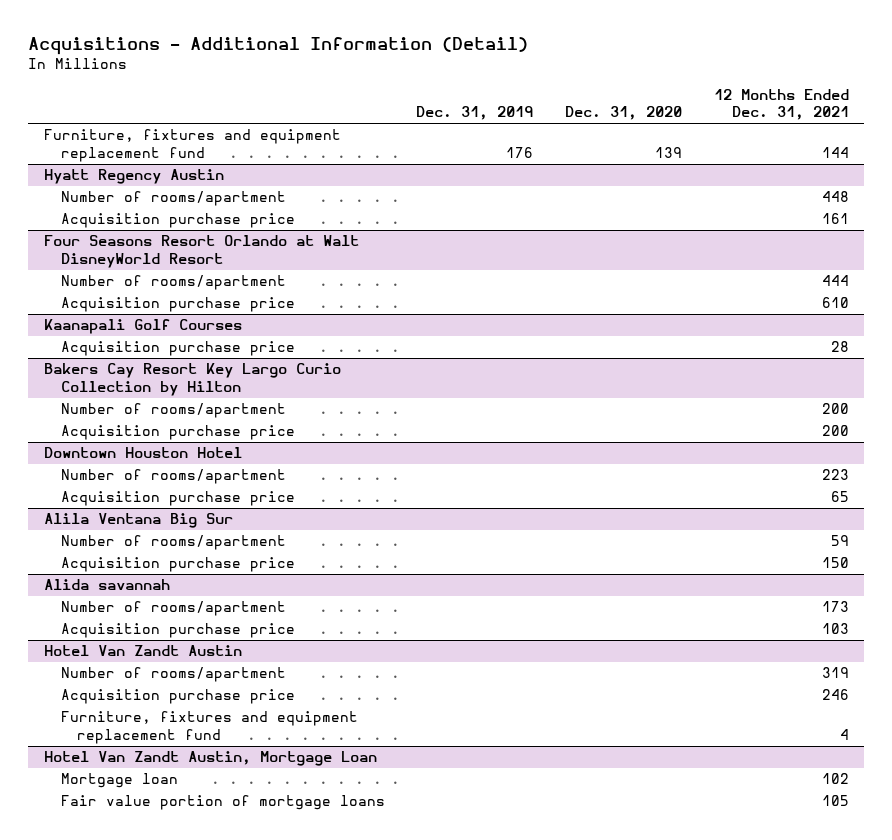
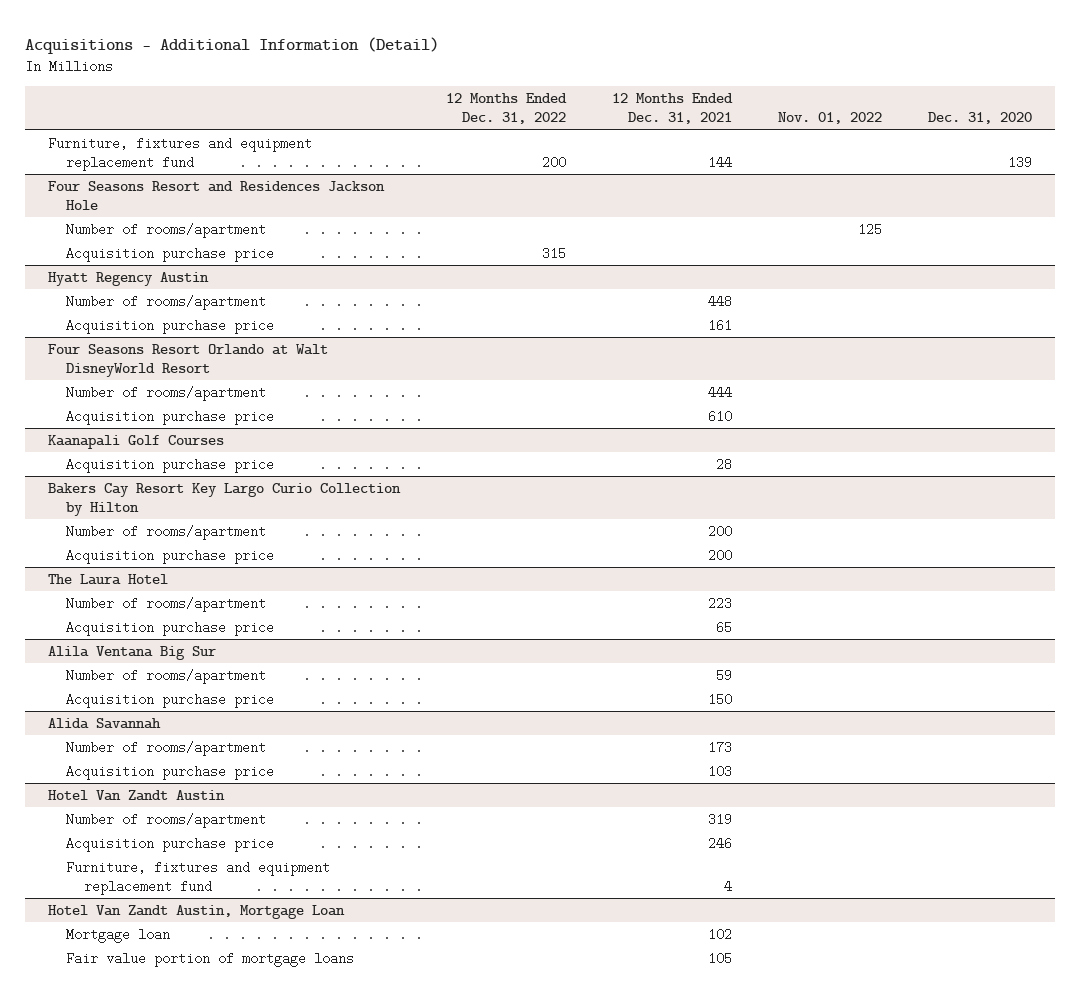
[416,106,534,121] Dec. 31, 2019 -> none
none -> [446,93,568,125] 12 Months Ended Dec. 31, 2022
none -> [777,112,882,125] Nov. 01, 2022
none -> [48,180,386,211] Four Seasons Resort and Residences Jackson Hole
none -> [66,222,267,238] Number of rooms/apartment
none -> [66,246,275,262] Acquisition purchase price
[43,447,242,459] Downtown Houston Hotel -> none
none -> [48,573,169,585] The Laura Hotel
[43,579,170,591] Alida savannah -> [48,717,162,729] Alida Savannah

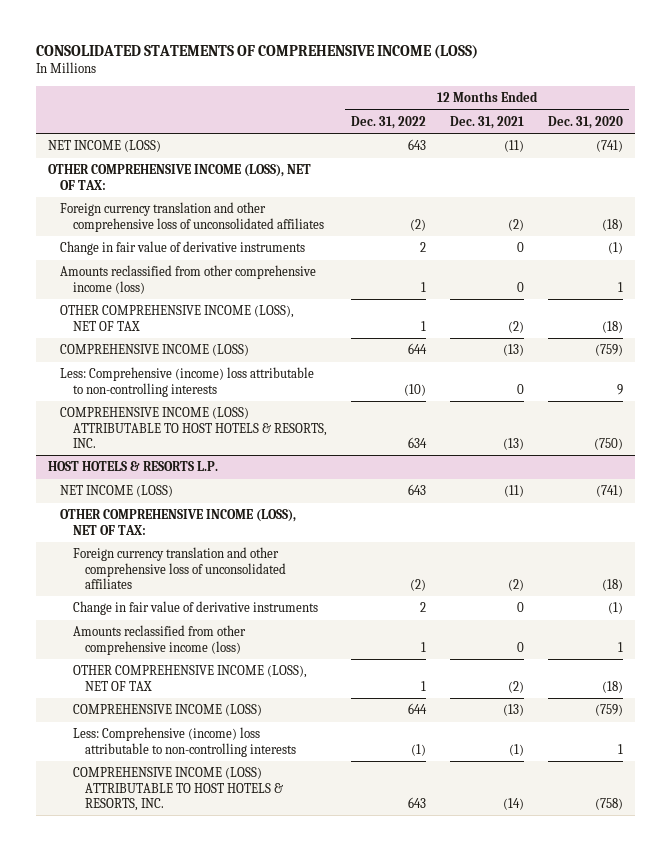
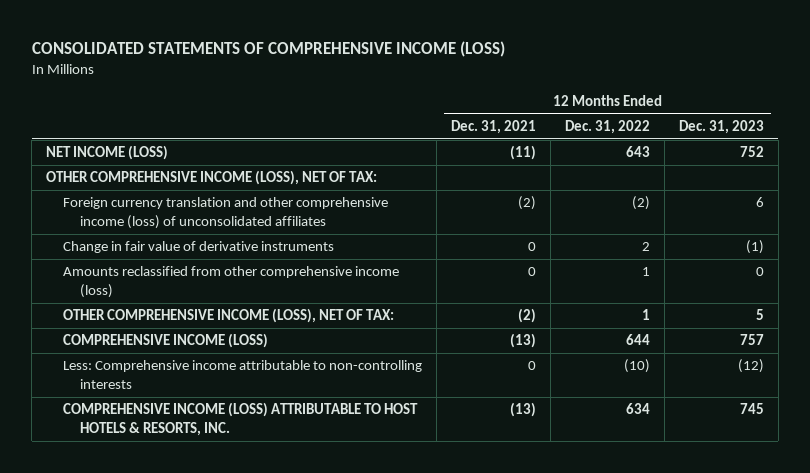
[548,115,624,129] Dec. 31, 2020 -> none
none -> [678,120,764,135] Dec. 31, 2023
[60,202,324,232] Foreign currency translation and other comprehensive loss of unconsolidated affiliates -> [63,197,389,230] Foreign currency translation and other comprehensive income (loss) of unconsolidated affiliates
[60,305,295,331] OTHER COMPREHENSIVE INCOME (LOSS), NET OF TAX -> [63,308,395,324] OTHER COMPREHENSIVE INCOME (LOSS), NET OF TAX:
[60,367,315,397] Less: Comprehensive (income) loss attributable to non-controlling interests -> [63,360,423,390] Less: Comprehensive income attributable to non-controlling interests
[48,461,219,472] HOST HOTELS & RESORTS L.P. -> none
[60,485,174,498] NET INCOME (LOSS) -> none
[60,509,297,535] OTHER COMPREHENSIVE INCOME (LOSS), NET OF TAX: -> none
[72,547,286,589] Foreign currency translation and other comprehensive loss of unconsolidated affiliates -> none
[72,601,318,616] Change in fair value of derivative instruments -> none
[72,625,246,655] Amounts reclassified from other comprehensive income (loss) -> none
[72,665,307,691] OTHER COMPREHENSIVE INCOME (LOSS), NET OF TAX -> none
[72,704,262,717] COMPREHENSIVE INCOME (LOSS) -> none
[72,727,296,757] Less: Comprehensive (income) loss attributable to non-controlling interests -> none
[72,767,283,811] COMPREHENSIVE INCOME (LOSS) ATTRIBUTABLE TO HOST HOTELS & RESORTS, INC. -> none

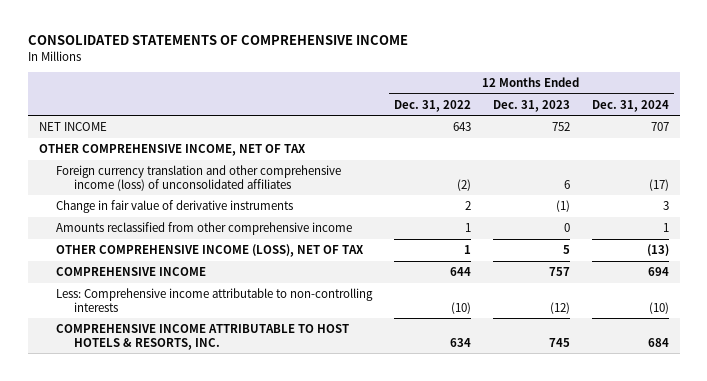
[31,41,505,58] CONSOLIDATED STATEMENTS OF COMPREHENSIVE INCOME (LOSS) -> [27,35,408,46] CONSOLIDATED STATEMENTS OF COMPREHENSIVE INCOME
[451,120,537,135] Dec. 31, 2021 -> none
none -> [591,99,669,112] Dec. 31, 2024
[46,145,169,161] NET INCOME (LOSS) -> [38,121,107,131] NET INCOME
[46,170,378,186] OTHER COMPREHENSIVE INCOME (LOSS), NET OF TAX: -> [38,143,306,156] OTHER COMPREHENSIVE INCOME, NET OF TAX
[63,266,400,299] Amounts reclassified from other comprehensive income (loss) -> [56,221,353,235] Amounts reclassified from other comprehensive income
[63,308,395,324] OTHER COMPREHENSIVE INCOME (LOSS), NET OF TAX: -> [56,243,365,257] OTHER COMPREHENSIVE INCOME (LOSS), NET OF TAX
[63,333,269,349] COMPREHENSIVE INCOME (LOSS) -> [56,266,207,276] COMPREHENSIVE INCOME
[63,402,419,437] COMPREHENSIVE INCOME (LOSS) ATTRIBUTABLE TO HOST HOTELS & RESORTS, INC. -> [56,323,350,350] COMPREHENSIVE INCOME ATTRIBUTABLE TO HOST HOTELS & RESORTS, INC.

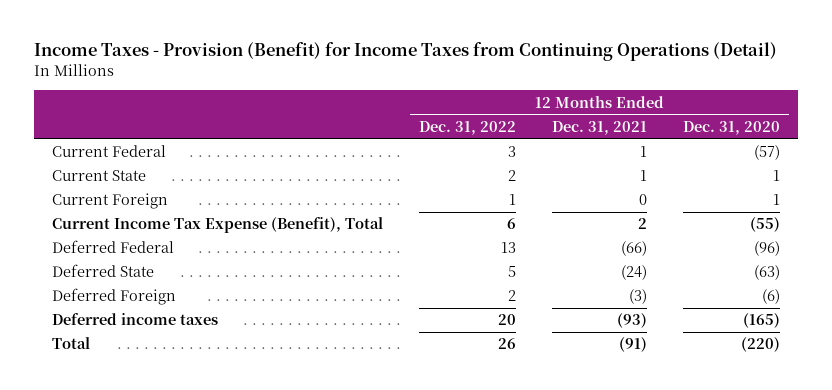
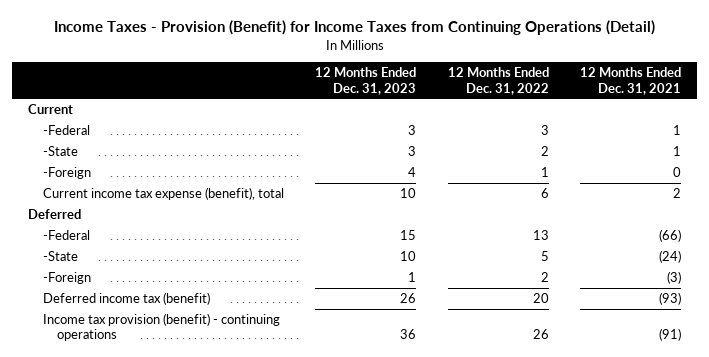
[683,121,781,136] Dec. 31, 2020 -> none
none -> [315,67,417,95] 12 Months Ended Dec. 31, 2023
none -> [28,103,74,114] Current
[51,145,166,158] Current Federal -> [42,124,90,135] -Federal
[51,170,146,182] Current State -> [42,145,78,156] -State
[51,193,168,210] Current Foreign -> [42,166,91,179] -Foreign
[51,217,383,234] Current Income Tax Expense (Benefit), Total -> [42,186,284,200] Current income tax expense (benefit), total
none -> [28,208,82,219] Deferred
[51,240,174,254] Deferred Federal -> [42,229,90,240] -Federal
[51,264,154,278] Deferred State -> [42,250,78,261] -State
[51,288,176,306] Deferred Foreign -> [42,271,91,284] -Foreign
[51,313,218,326] Deferred income taxes -> [42,291,210,305] Deferred income tax (benefit)
[51,337,90,350] Total -> [42,312,280,342] Income tax provision (benefit) - continuing operations

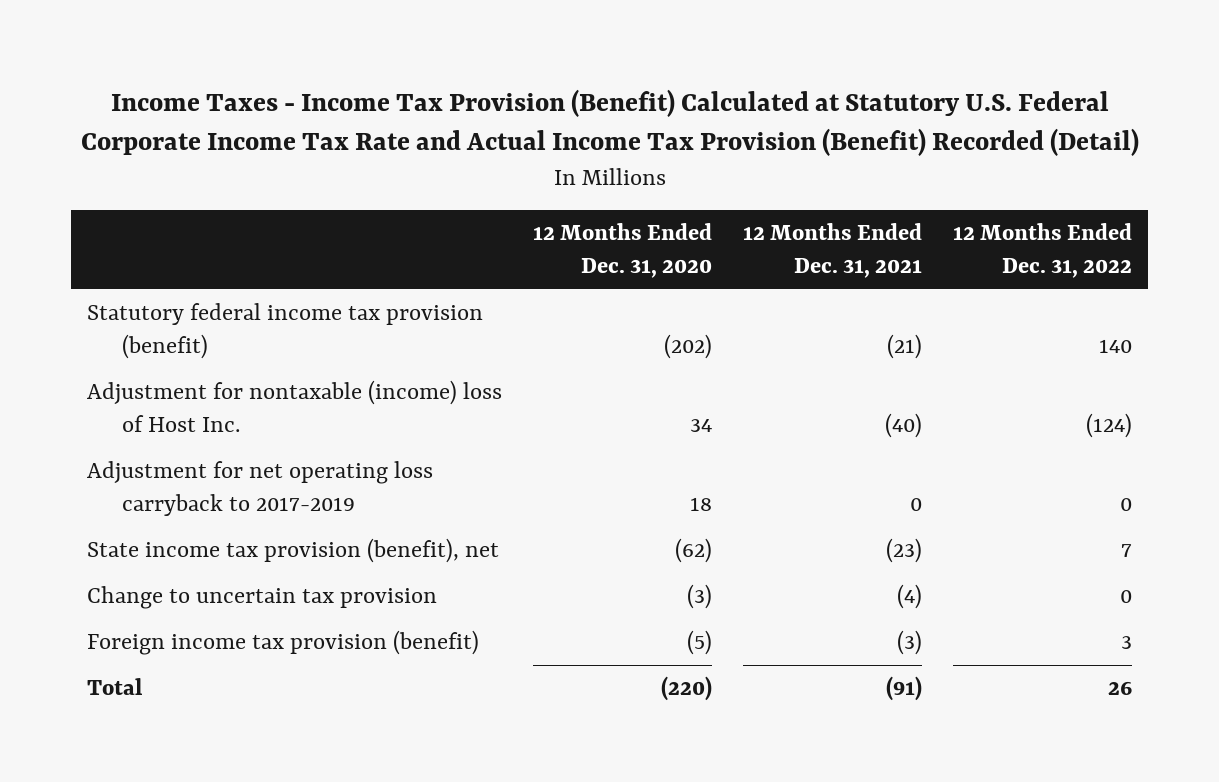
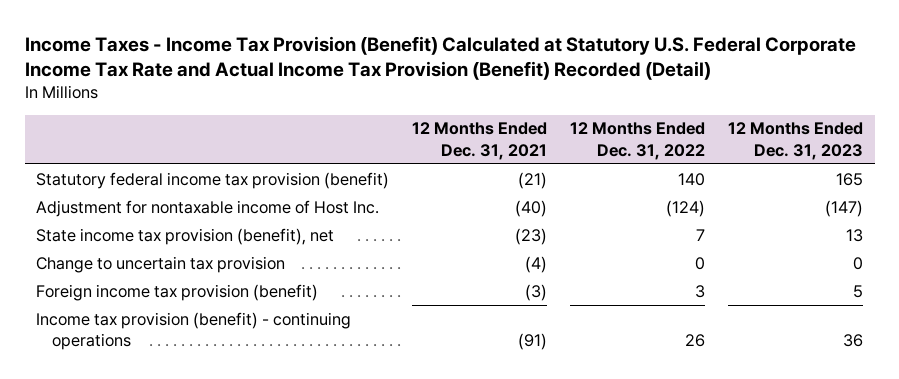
[533,223,713,279] 12 Months Ended Dec. 31, 2020 -> none
none -> [728,122,864,160] 12 Months Ended Dec. 31, 2023
[86,461,433,516] Adjustment for net operating loss carryback to 2017-2019 -> none
[86,380,502,432] Adjustment for nontaxable (income) loss of Host Inc. -> [36,199,380,217] Adjustment for nontaxable income of Host Inc.
[86,678,142,696] Total -> [36,311,352,350] Income tax provision (benefit) - continuing operations

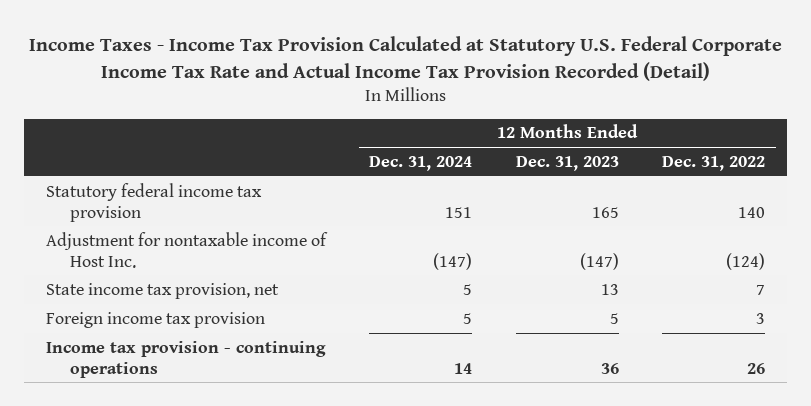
[24,35,856,81] Income Taxes - Income Tax Provision (Benefit) Calculated at Statutory U.S. Federal Corporate Income Tax Rate and Actual Income Tax Provision (Benefit) Recorded (Detail) -> [28,36,782,81] Income Taxes - Income Tax Provision Calculated at Statutory U.S. Federal Corporate Income Tax Rate and Actual Income Tax Provision Recorded (Detail)
[412,122,548,160] 12 Months Ended Dec. 31, 2021 -> none
none -> [369,155,473,171] Dec. 31, 2024
[36,171,390,189] Statutory federal income tax provision (benefit) -> [45,182,262,222] Statutory federal income tax provision
[36,255,286,273] Change to uncertain tax provision -> none
[36,227,335,245] State income tax provision (benefit), net -> [45,282,279,299] State income tax provision, net
[36,283,319,301] Foreign income tax provision (benefit) -> [45,311,265,328] Foreign income tax provision
[36,311,352,350] Income tax provision (benefit) - continuing operations -> [45,340,326,378] Income tax provision - continuing operations

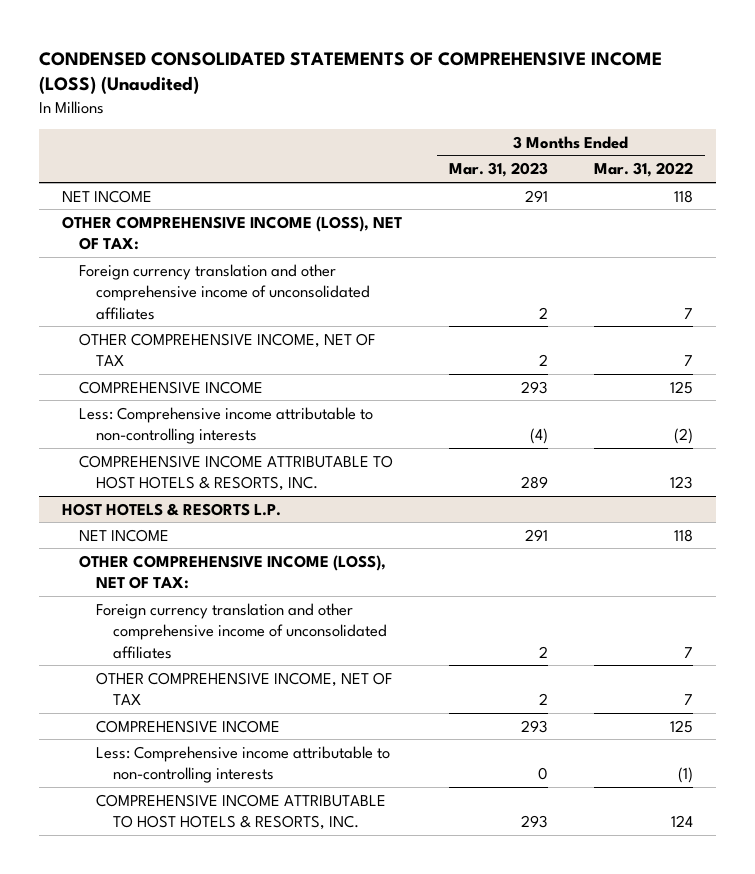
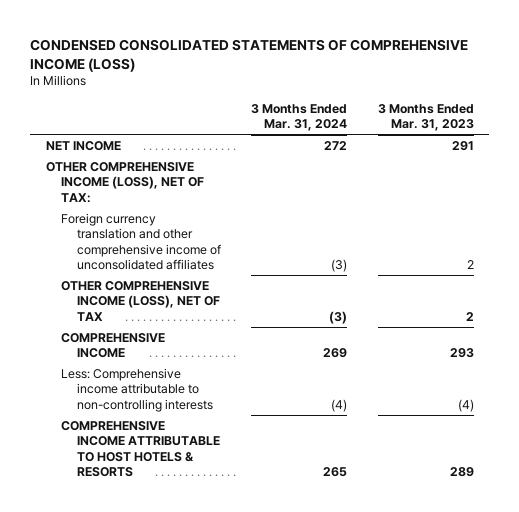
[39,51,663,95] CONDENSED CONSOLIDATED STATEMENTS OF COMPREHENSIVE INCOME (LOSS) (Unaudited) -> [30,38,469,72] CONDENSED CONSOLIDATED STATEMENTS OF COMPREHENSIVE INCOME (LOSS)
[593,162,693,178] Mar. 31, 2022 -> none
none -> [251,103,348,132] 3 Months Ended Mar. 31, 2024
[79,332,376,367] OTHER COMPREHENSIVE INCOME, NET OF TAX -> [61,280,220,321] OTHER COMPREHENSIVE INCOME (LOSS), NET OF TAX
[62,502,282,516] HOST HOTELS & RESORTS L.P. -> none
[79,528,170,542] NET INCOME -> none
[79,554,387,590] OTHER COMPREHENSIVE INCOME (LOSS), NET OF TAX: -> none
[95,602,387,659] Foreign currency translation and other comprehensive income of unconsolidated affiliates -> none
[95,671,392,706] OTHER COMPREHENSIVE INCOME, NET OF TAX -> none
[95,719,280,733] COMPREHENSIVE INCOME -> none
[95,745,390,784] Less: Comprehensive income attributable to non-controlling interests -> none
[95,793,386,831] COMPREHENSIVE INCOME ATTRIBUTABLE TO HOST HOTELS & RESORTS, INC. -> none
[79,454,394,492] COMPREHENSIVE INCOME ATTRIBUTABLE TO HOST HOTELS & RESORTS, INC. -> [61,420,220,478] COMPREHENSIVE INCOME ATTRIBUTABLE TO HOST HOTELS & RESORTS

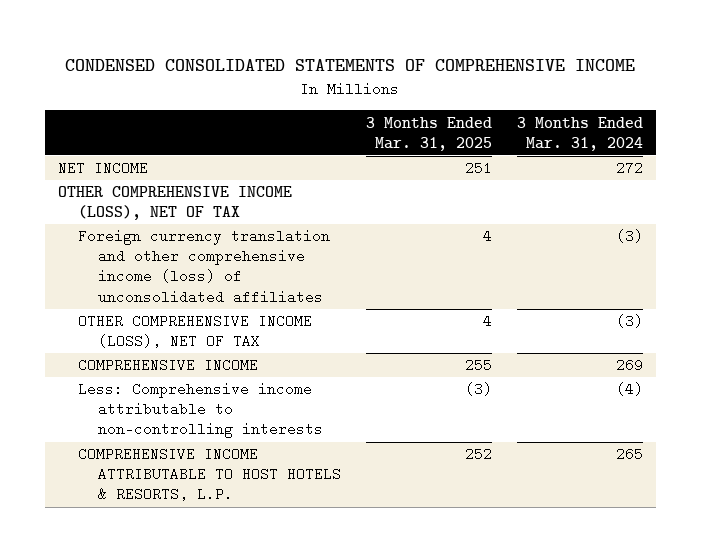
[30,38,469,72] CONDENSED CONSOLIDATED STATEMENTS OF COMPREHENSIVE INCOME (LOSS) -> [65,59,636,72] CONDENSED CONSOLIDATED STATEMENTS OF COMPREHENSIVE INCOME
[377,103,474,132] 3 Months Ended Mar. 31, 2023 -> none
none -> [365,116,492,151] 3 Months Ended Mar. 31, 2025
[45,161,205,203] OTHER COMPREHENSIVE INCOME (LOSS), NET OF TAX: -> [57,186,292,221] OTHER COMPREHENSIVE INCOME (LOSS), NET OF TAX
[61,212,221,271] Foreign currency translation and other comprehensive income of unconsolidated affiliates -> [77,229,330,304] Foreign currency translation and other comprehensive income (loss) of unconsolidated affiliates
[61,420,220,478] COMPREHENSIVE INCOME ATTRIBUTABLE TO HOST HOTELS & RESORTS -> [77,447,341,502] COMPREHENSIVE INCOME ATTRIBUTABLE TO HOST HOTELS & RESORTS, L.P.

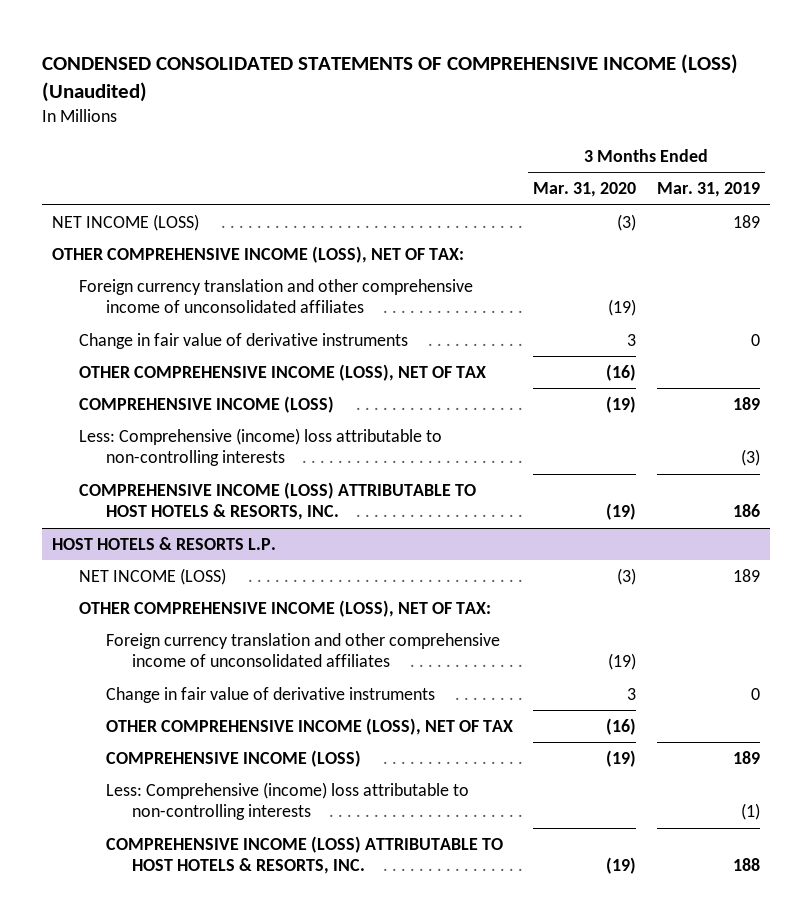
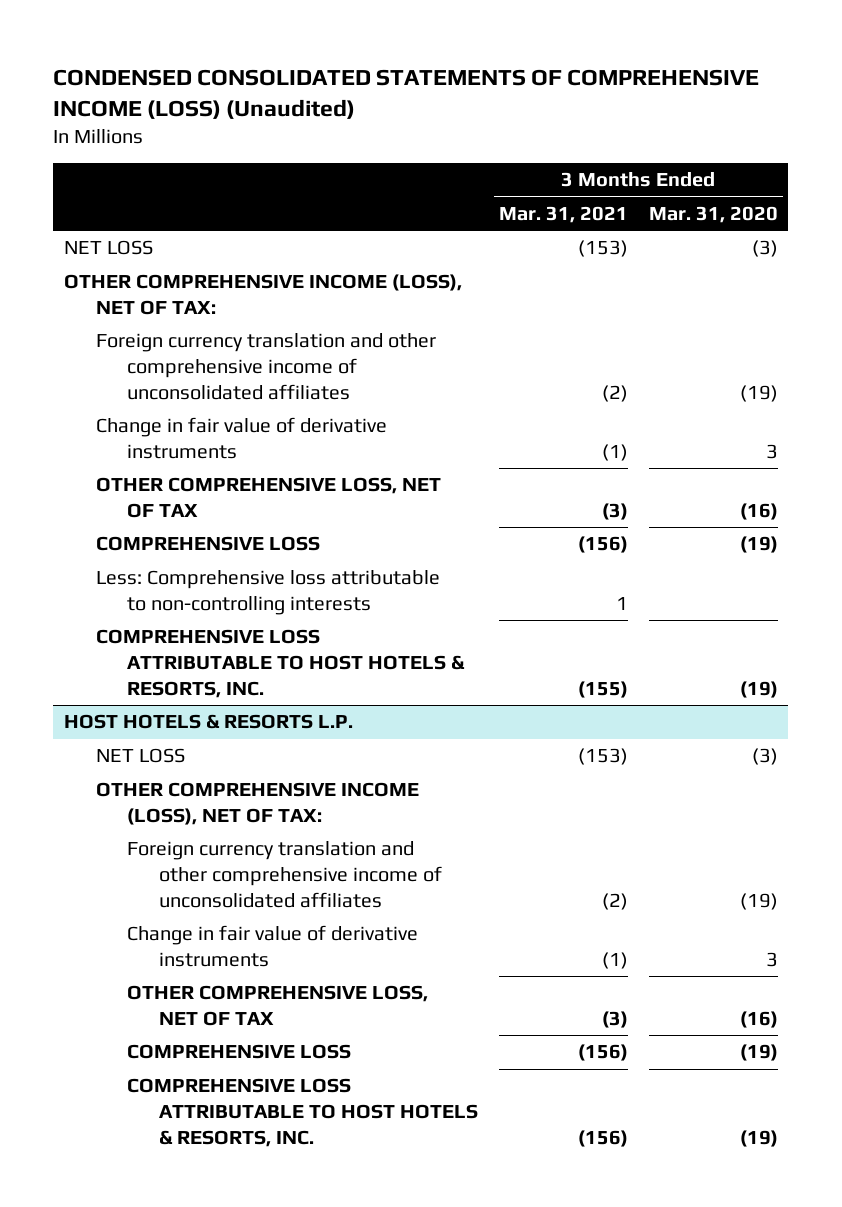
[656,182,760,198] Mar. 31, 2019 -> none
none -> [499,205,629,223] Mar. 31, 2021
[52,213,200,231] NET INCOME (LOSS) -> [63,240,153,256] NET LOSS
[78,363,486,381] OTHER COMPREHENSIVE INCOME (LOSS), NET OF TAX -> [95,477,441,519] OTHER COMPREHENSIVE LOSS, NET OF TAX
[78,395,334,413] COMPREHENSIVE INCOME (LOSS) -> [95,536,320,552] COMPREHENSIVE LOSS
[78,427,442,467] Less: Comprehensive (income) loss attributable to non-controlling interests -> [95,570,440,616] Less: Comprehensive loss attributable to non-controlling interests
[78,481,476,521] COMPREHENSIVE INCOME (LOSS) ATTRIBUTABLE TO HOST HOTELS & RESORTS, INC. -> [95,629,466,698] COMPREHENSIVE LOSS ATTRIBUTABLE TO HOST HOTELS & RESORTS, INC.
[78,567,226,585] NET INCOME (LOSS) -> [95,748,185,764] NET LOSS
[105,781,469,821] Less: Comprehensive (income) loss attributable to non-controlling interests -> none
[105,717,513,735] OTHER COMPREHENSIVE INCOME (LOSS), NET OF TAX -> [127,985,429,1027] OTHER COMPREHENSIVE LOSS, NET OF TAX
[105,749,361,767] COMPREHENSIVE INCOME (LOSS) -> [127,1044,352,1060] COMPREHENSIVE LOSS
[105,835,503,875] COMPREHENSIVE INCOME (LOSS) ATTRIBUTABLE TO HOST HOTELS & RESORTS, INC. -> [127,1078,479,1147] COMPREHENSIVE LOSS ATTRIBUTABLE TO HOST HOTELS & RESORTS, INC.

